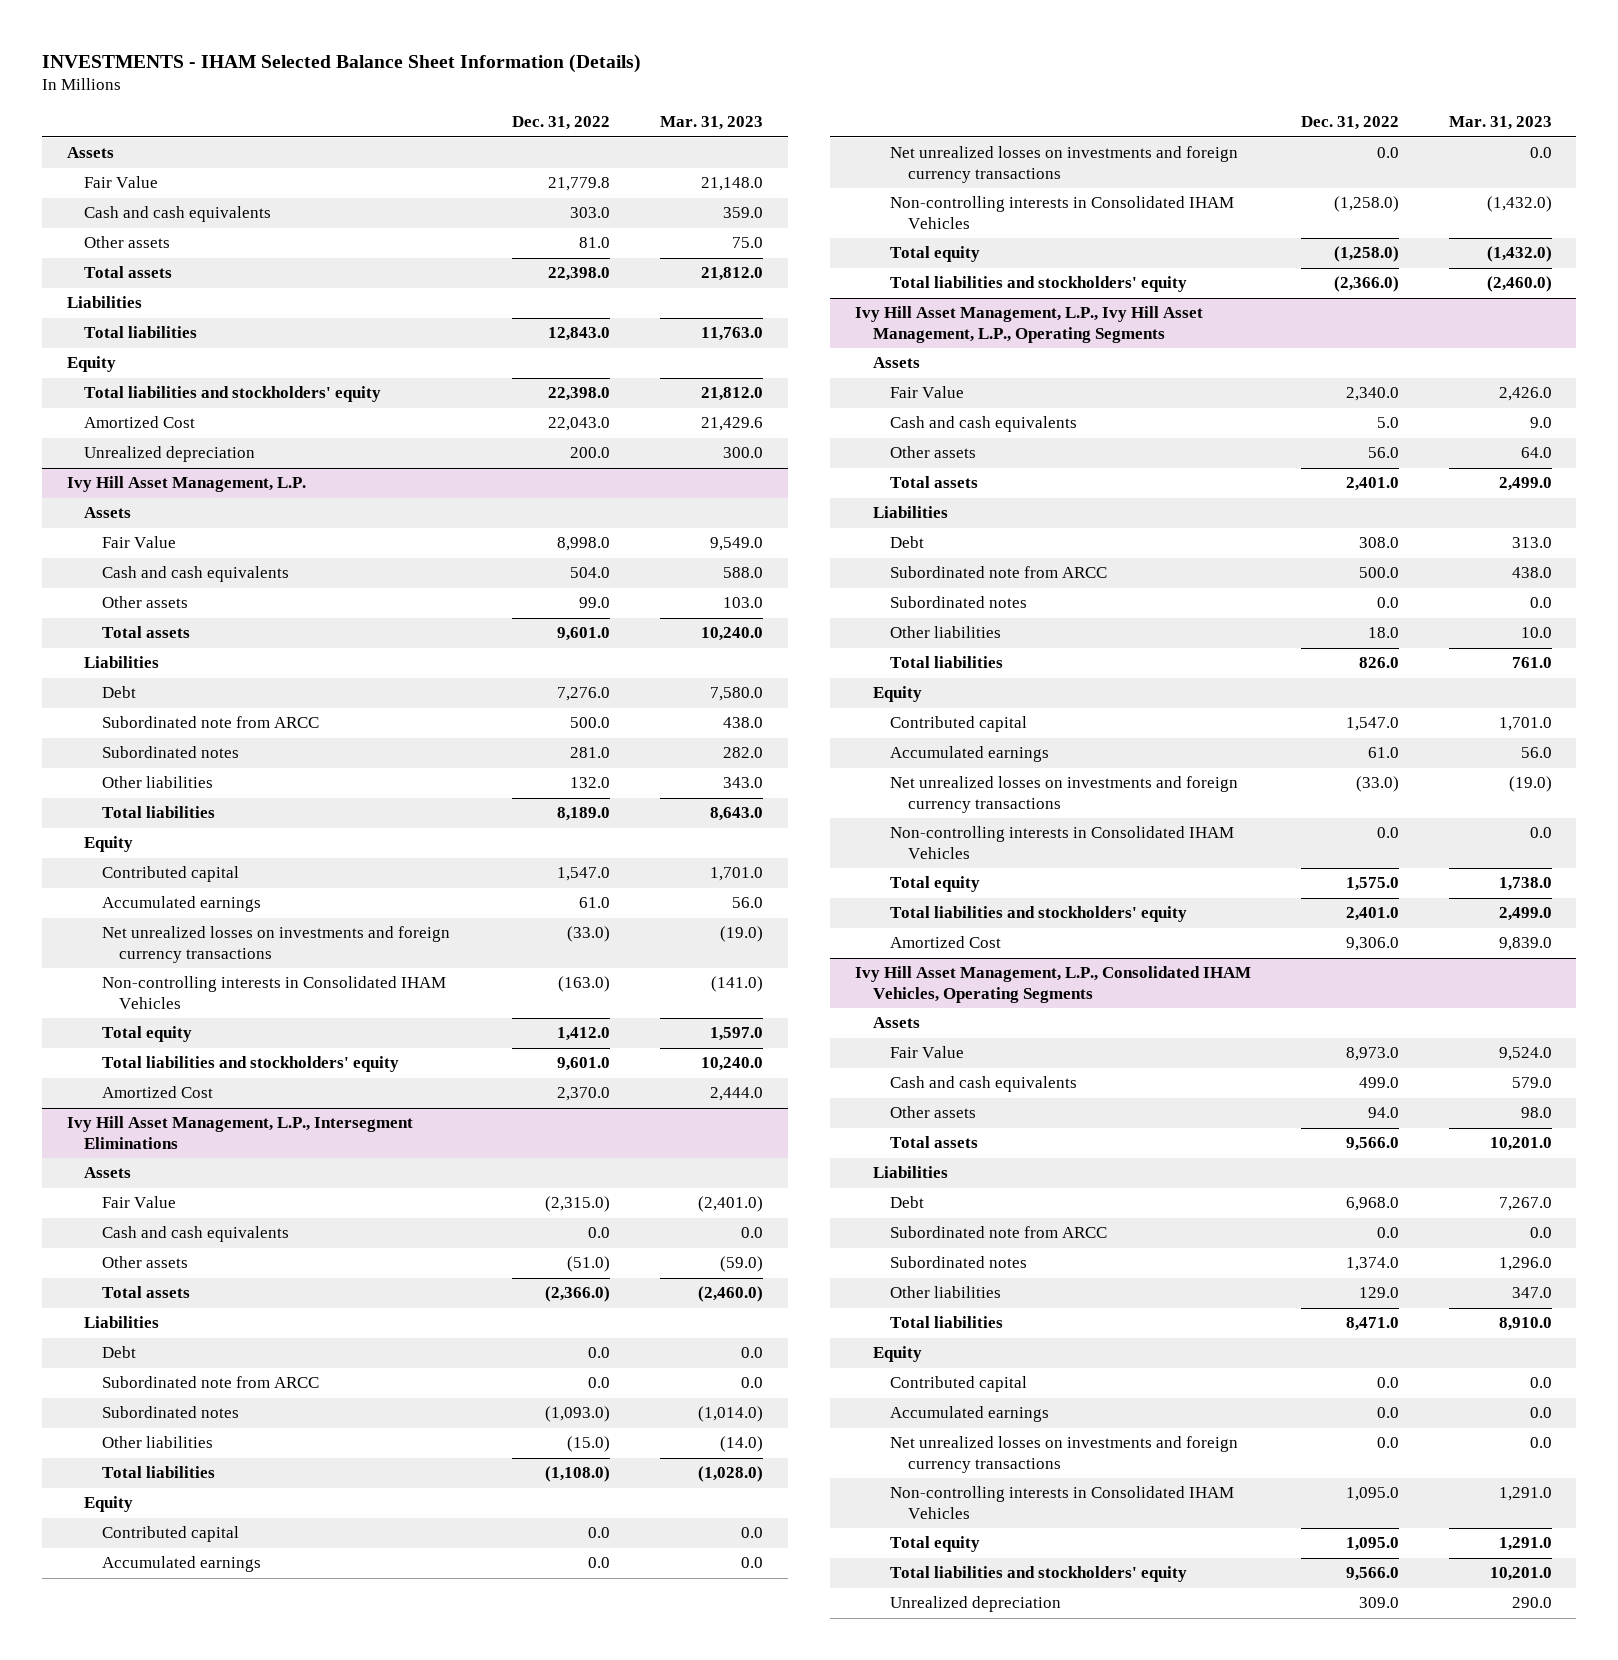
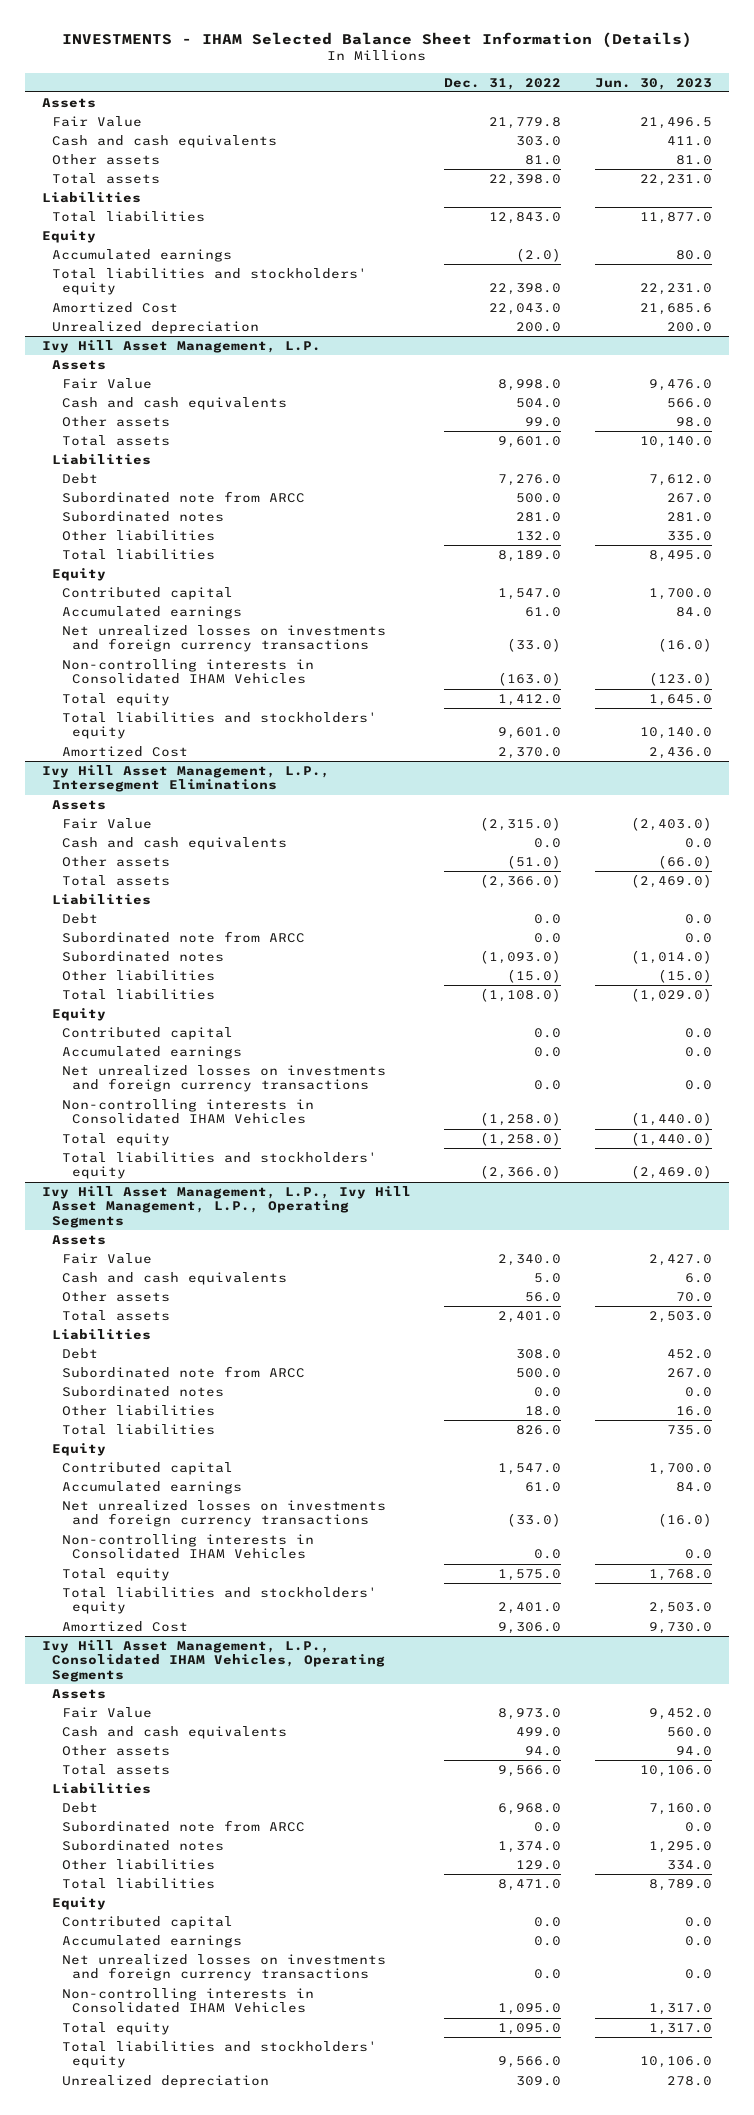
[660,116,764,131] Mar. 31, 2023 -> none
none -> [595,77,713,90] Jun. 30, 2023
none -> [51,248,232,262] Accumulated earnings

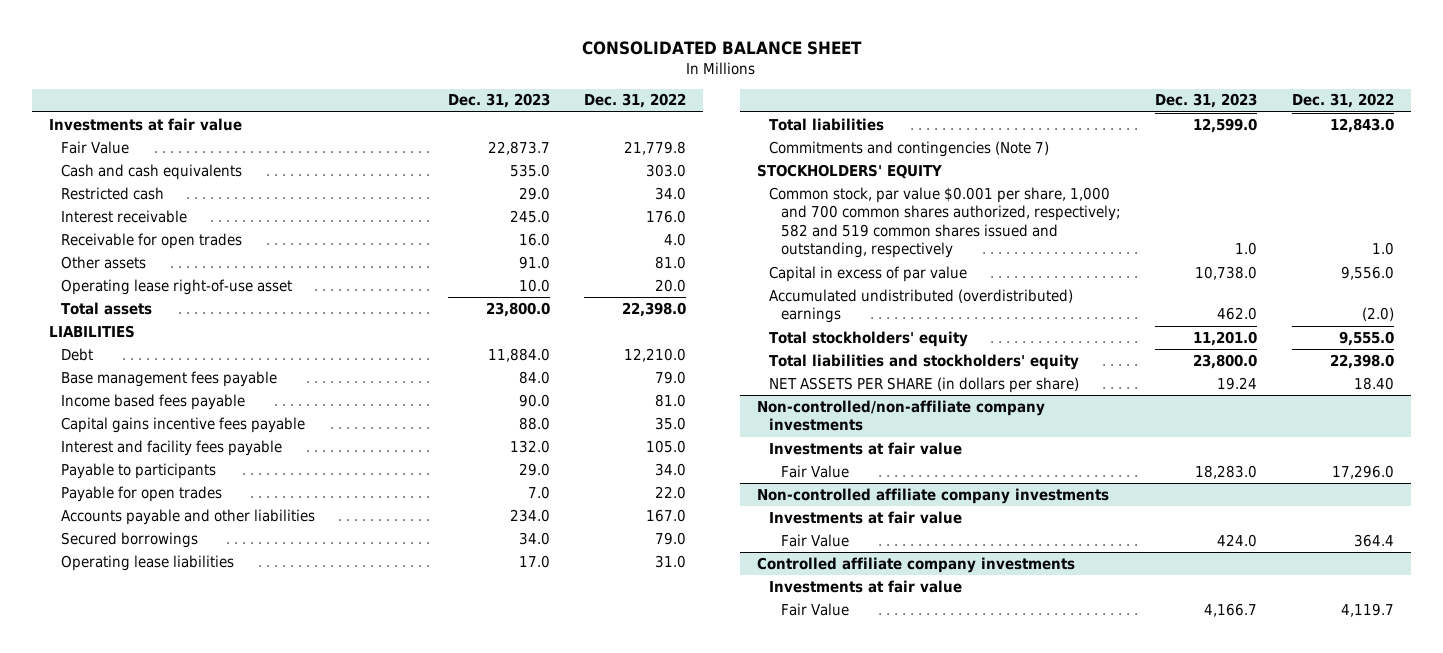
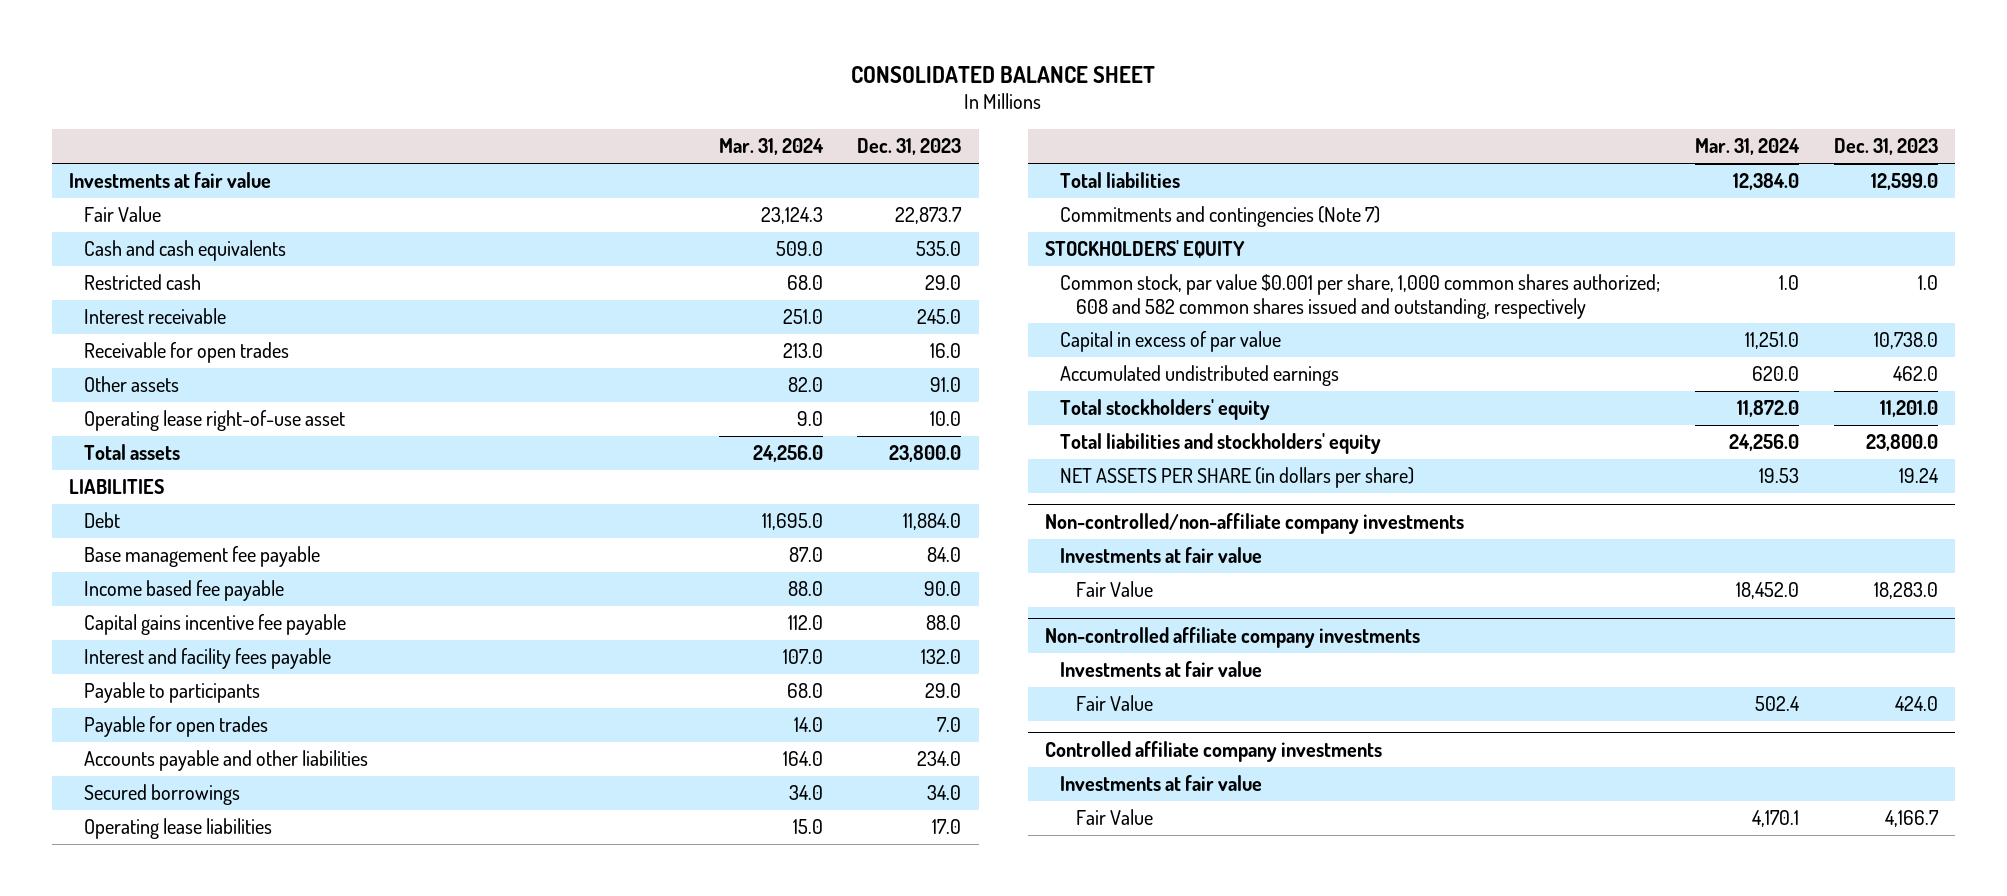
[584,93,687,109] Dec. 31, 2022 -> none
none -> [718,138,824,156] Mar. 31, 2024
[61,370,278,387] Base management fees payable -> [84,546,321,568] Base management fee payable
[61,393,246,410] Income based fees payable -> [84,580,285,602] Income based fee payable
[61,416,306,433] Capital gains incentive fees payable -> [84,614,347,636] Capital gains incentive fee payable
[768,186,1121,259] Common stock, par value $0.001 per share, 1,000 and 700 common shares authorized, respectively; 582 and 519 common shares issued and outstanding, respectively -> [1060,274,1661,319] Common stock, par value $0.001 per share, 1,000 common shares authorized; 608 and 582 common shares issued and outstanding, respectively
[768,288,1073,324] Accumulated undistributed (overdistributed) earnings -> [1060,365,1340,387] Accumulated undistributed earnings

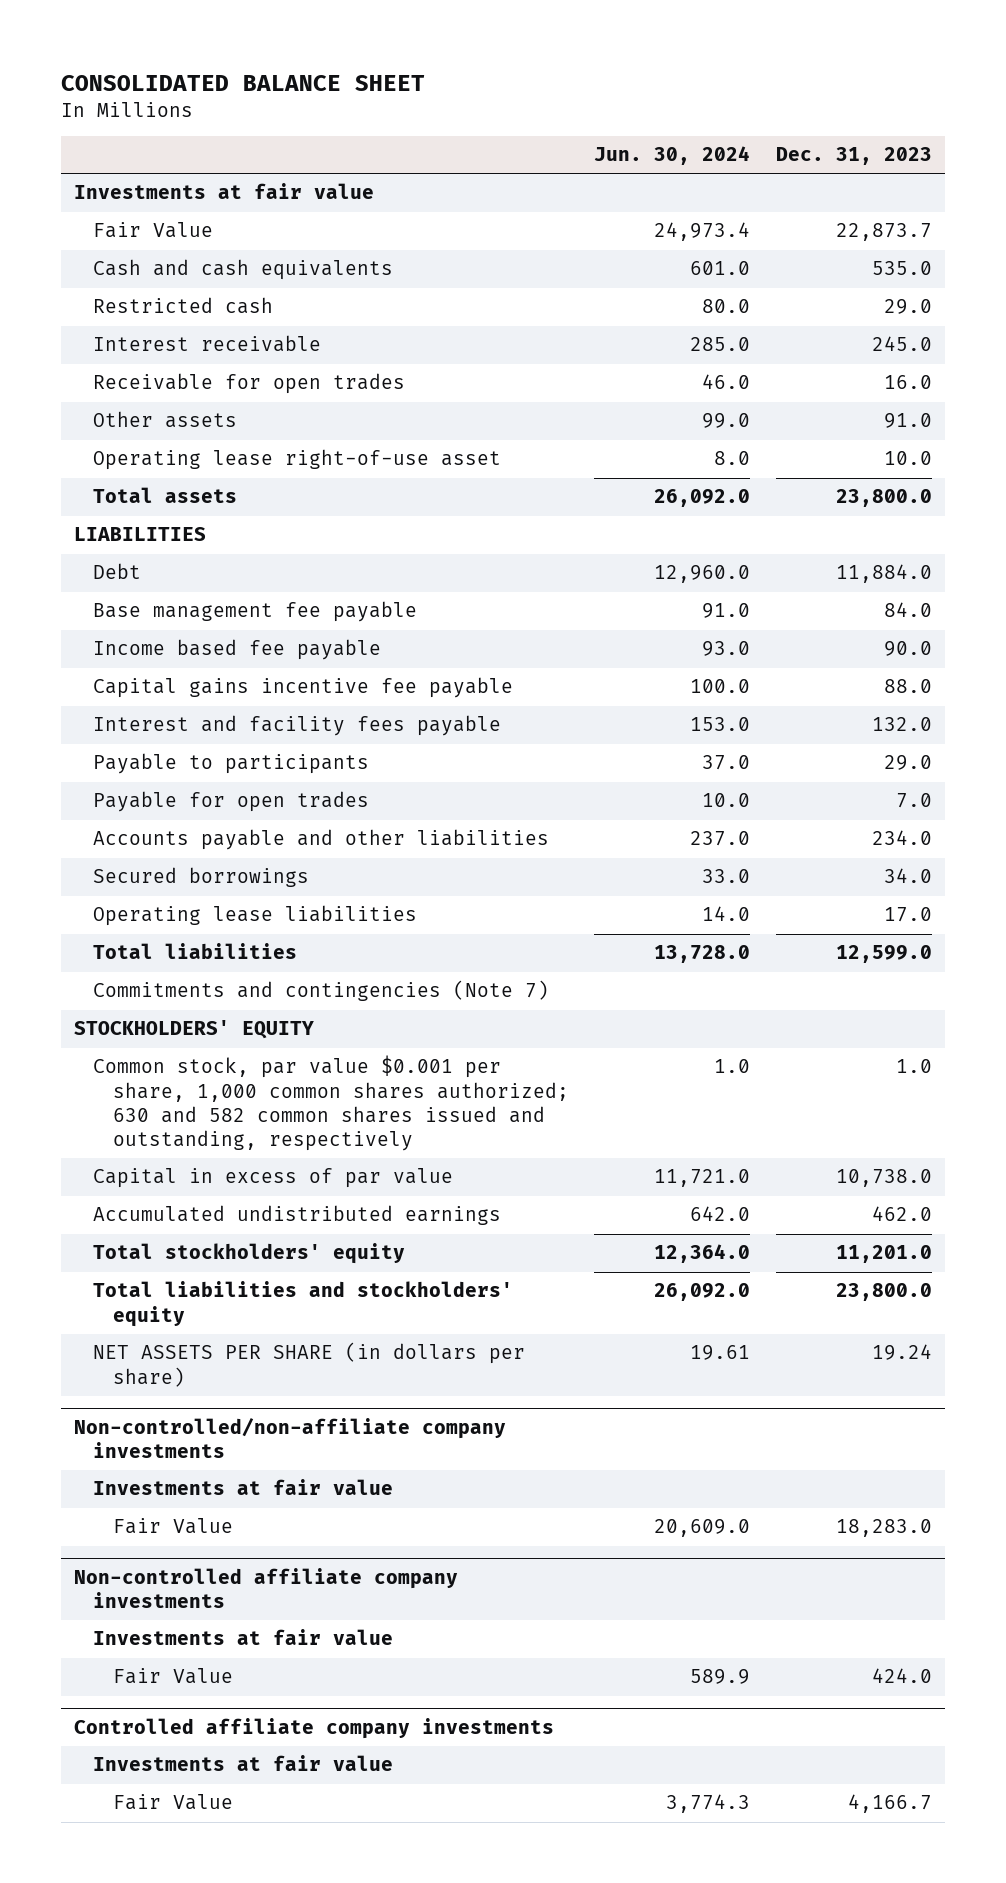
[718,138,824,156] Mar. 31, 2024 -> none
none -> [594,146,751,166] Jun. 30, 2024
[1060,274,1661,319] Common stock, par value $0.001 per share, 1,000 common shares authorized; 608 and 582 common shares issued and outstanding, respectively -> [93,1055,569,1151] Common stock, par value $0.001 per share, 1,000 common shares authorized; 630 and 582 common shares issued and outstanding, respectively

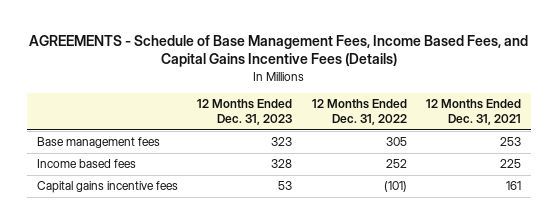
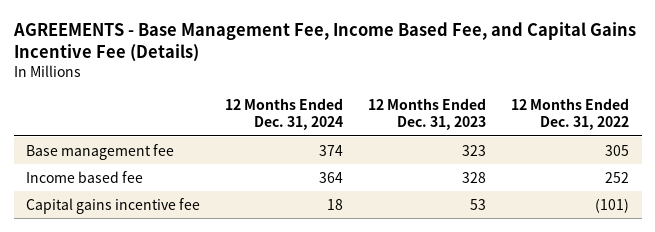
[29,34,529,68] AGREEMENTS - Schedule of Base Management Fees, Income Based Fees, and Capital Gains Incentive Fees (Details) -> [12,21,636,62] AGREEMENTS - Base Management Fee, Income Based Fee, and Capital Gains Incentive Fee (Details)
[426,99,522,125] 12 Months Ended Dec. 31, 2021 -> none
none -> [225,97,344,131] 12 Months Ended Dec. 31, 2024
[36,137,160,149] Base management fees -> [26,143,175,160] Base management fee
[36,159,136,169] Income based fees -> [26,170,144,183] Income based fee
[36,181,178,194] Capital gains incentive fees -> [26,197,201,214] Capital gains incentive fee

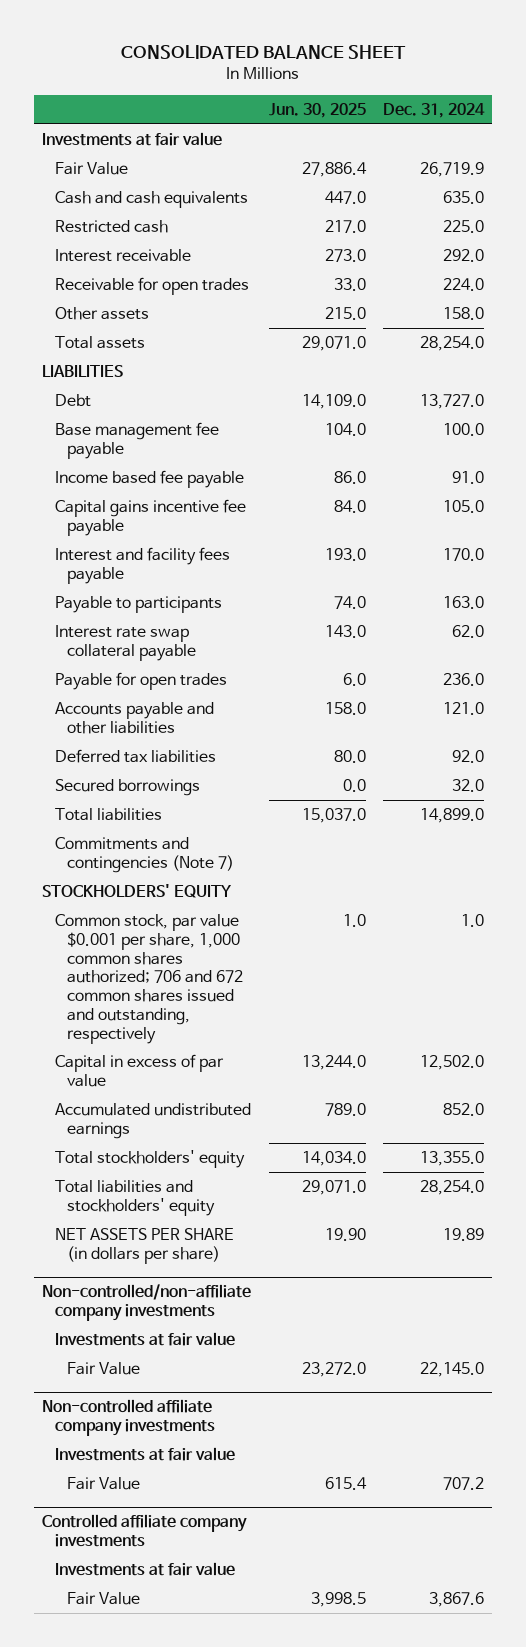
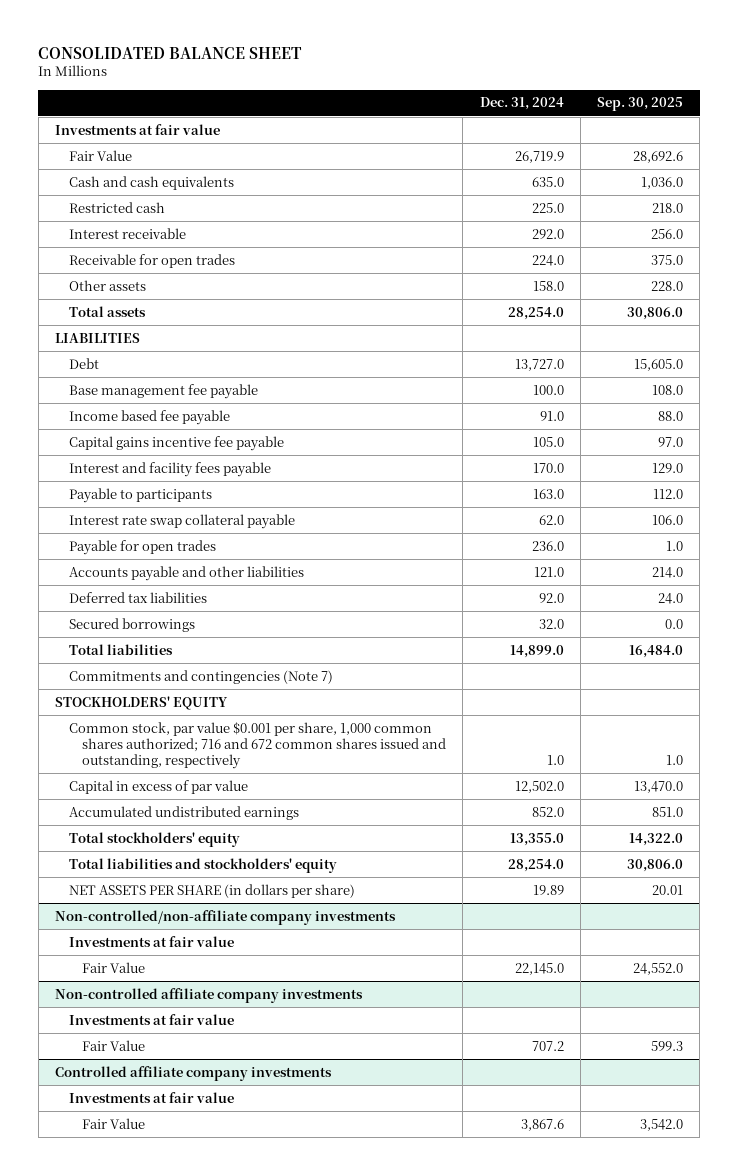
[268,102,366,118] Jun. 30, 2025 -> none
none -> [597,97,684,112] Sep. 30, 2025
[54,914,244,1044] Common stock, par value $0.001 per share, 1,000 common shares authorized; 706 and 672 common shares issued and outstanding, respectively -> [68,721,447,769] Common stock, par value $0.001 per share, 1,000 common shares authorized; 716 and 672 common shares issued and outstanding, respectively

